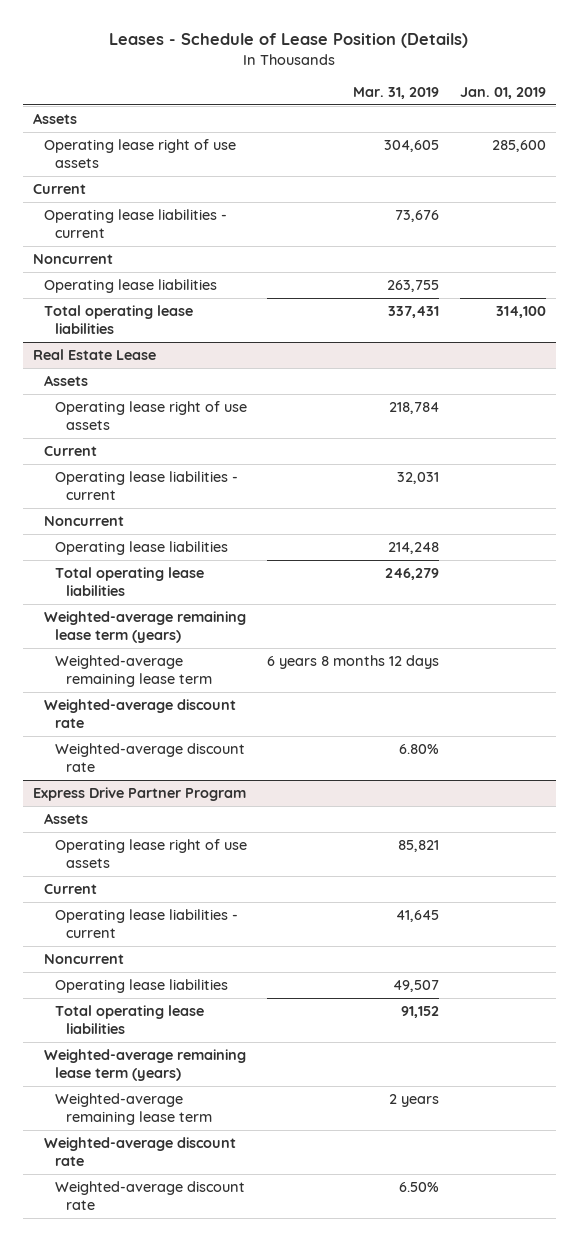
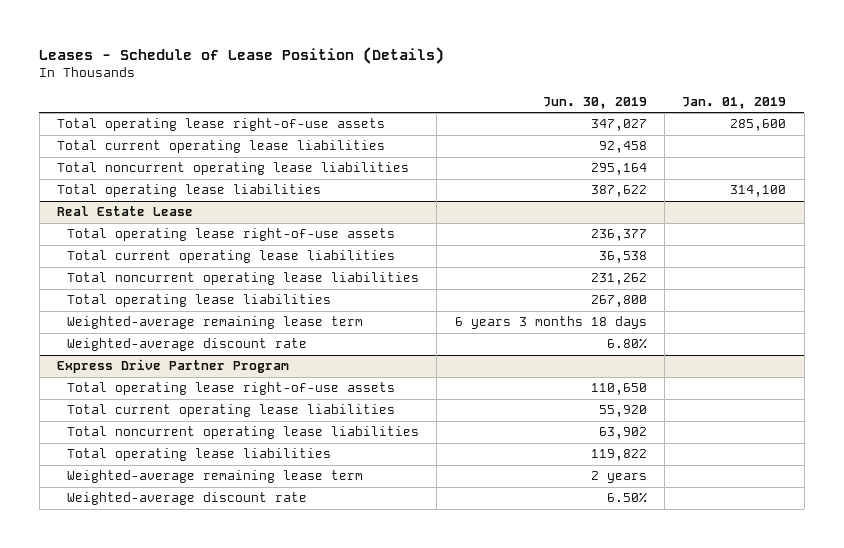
[353,87,440,100] Mar. 31, 2019 -> none
none -> [542,97,647,110] Jun. 30, 2019
[32,112,77,124] Assets -> none
[32,183,86,194] Current -> none
[32,253,113,264] Noncurrent -> none
[43,138,236,168] Operating lease right of use assets -> [57,118,386,132] Total operating lease right-of-use assets
[43,208,227,238] Operating lease liabilities - current -> [57,140,386,154] Total current operating lease liabilities
[43,278,217,293] Operating lease liabilities -> [57,162,410,176] Total noncurrent operating lease liabilities
[43,374,88,386] Assets -> none
[43,445,97,456] Current -> none
[43,515,124,526] Noncurrent -> none
[54,400,247,430] Operating lease right of use assets -> [66,228,395,242] Total operating lease right-of-use assets
[54,470,238,500] Operating lease liabilities - current -> [66,250,395,264] Total current operating lease liabilities
[54,540,228,555] Operating lease liabilities -> [66,272,419,286] Total noncurrent operating lease liabilities
[43,610,246,643] Weighted-average remaining lease term (years) -> none
[54,742,245,772] Weighted-average discount rate -> none
[43,812,88,824] Assets -> none
[43,883,97,894] Current -> none
[43,953,124,964] Noncurrent -> none
[54,838,247,868] Operating lease right of use assets -> [66,382,395,396] Total operating lease right-of-use assets
[54,908,238,938] Operating lease liabilities - current -> [66,404,395,418] Total current operating lease liabilities
[54,978,228,993] Operating lease liabilities -> [66,426,419,440] Total noncurrent operating lease liabilities
[43,1048,246,1081] Weighted-average remaining lease term (years) -> none
[54,1180,245,1210] Weighted-average discount rate -> none

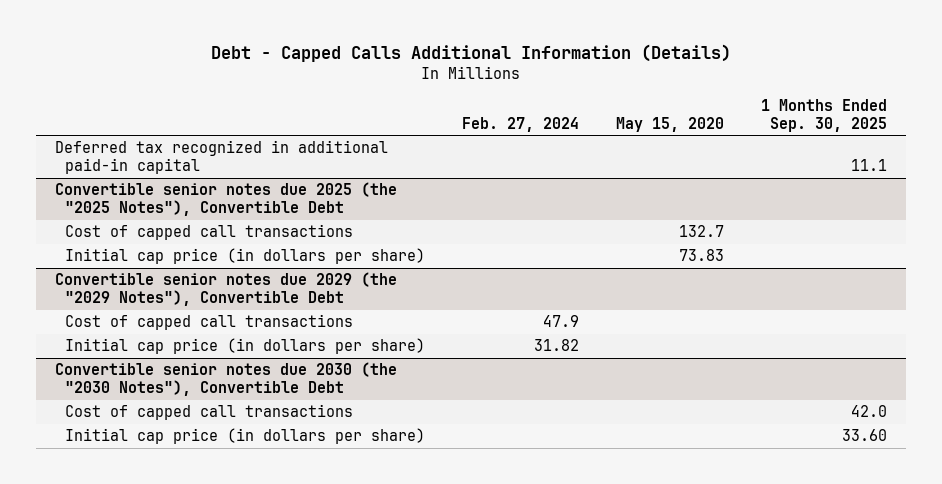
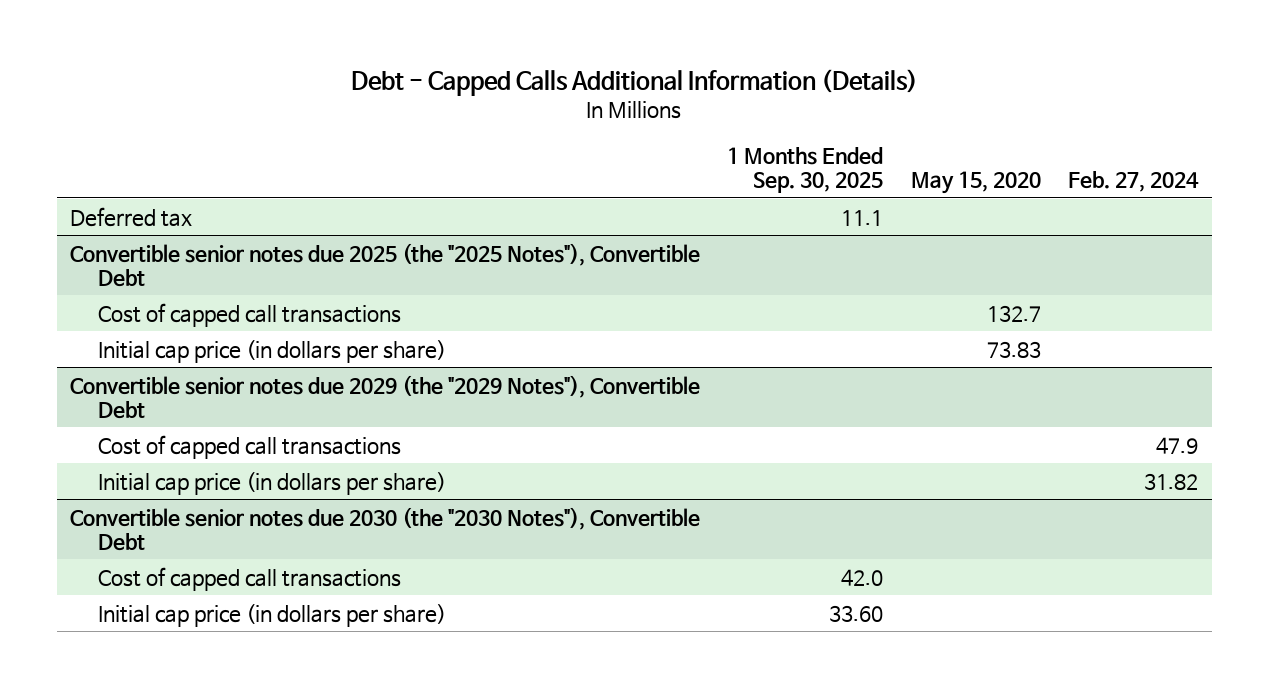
[54,140,388,174] Deferred tax recognized in additional paid-in capital -> [70,206,193,227] Deferred tax

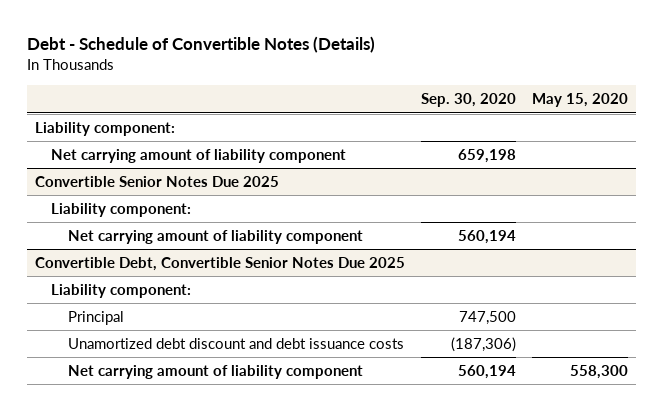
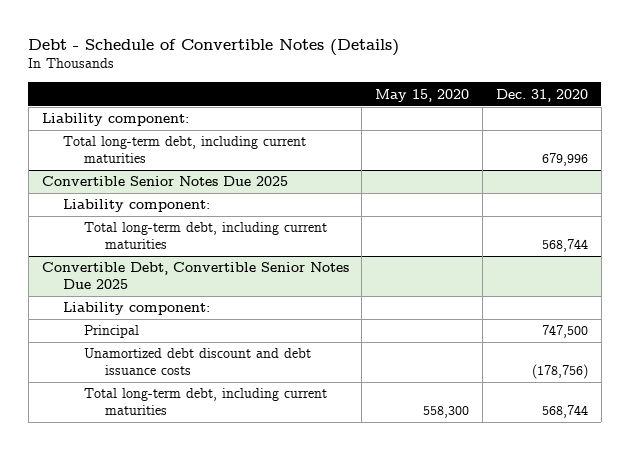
[420,93,516,108] Sep. 30, 2020 -> none
none -> [495,88,588,102] Dec. 31, 2020
[51,149,347,164] Net carrying amount of liability component -> [62,136,306,163] Total long-term debt, including current maturities
[67,230,363,245] Net carrying amount of liability component -> [83,222,327,249] Total long-term debt, including current maturities
[67,365,363,380] Net carrying amount of liability component -> [83,388,327,415] Total long-term debt, including current maturities

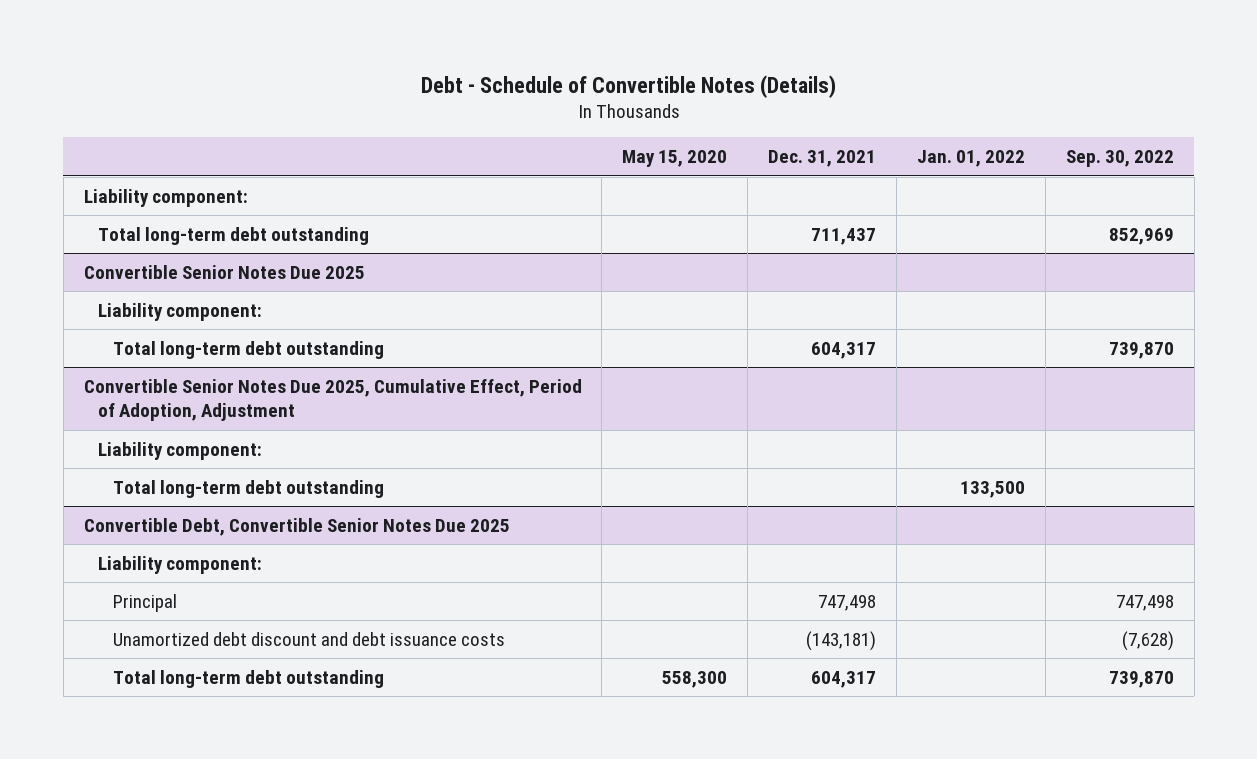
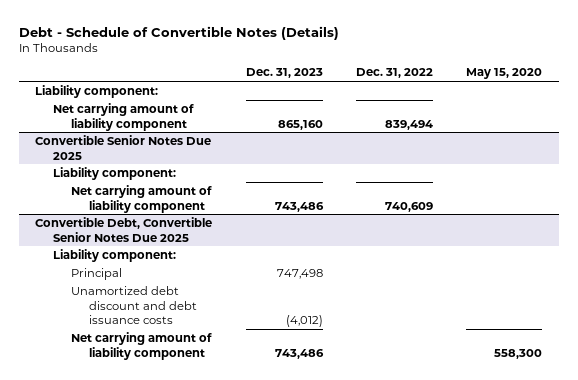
[768,150,877,168] Dec. 31, 2021 -> none
[916,150,1025,168] Jan. 01, 2022 -> none
[1065,150,1174,168] Sep. 30, 2022 -> none
none -> [245,68,323,79] Dec. 31, 2023
none -> [355,68,433,79] Dec. 31, 2022
[98,226,370,245] Total long-term debt outstanding -> [53,102,195,131] Net carrying amount of liability component
[83,378,582,422] Convertible Senior Notes Due 2025, Cumulative Effect, Period of Adoption, Adjustment -> none
[98,441,263,460] Liability component: -> none
[113,479,385,498] Total long-term debt outstanding -> none
[113,340,385,359] Total long-term debt outstanding -> [70,184,212,213] Net carrying amount of liability component
[113,669,385,688] Total long-term debt outstanding -> [70,331,212,360] Net carrying amount of liability component

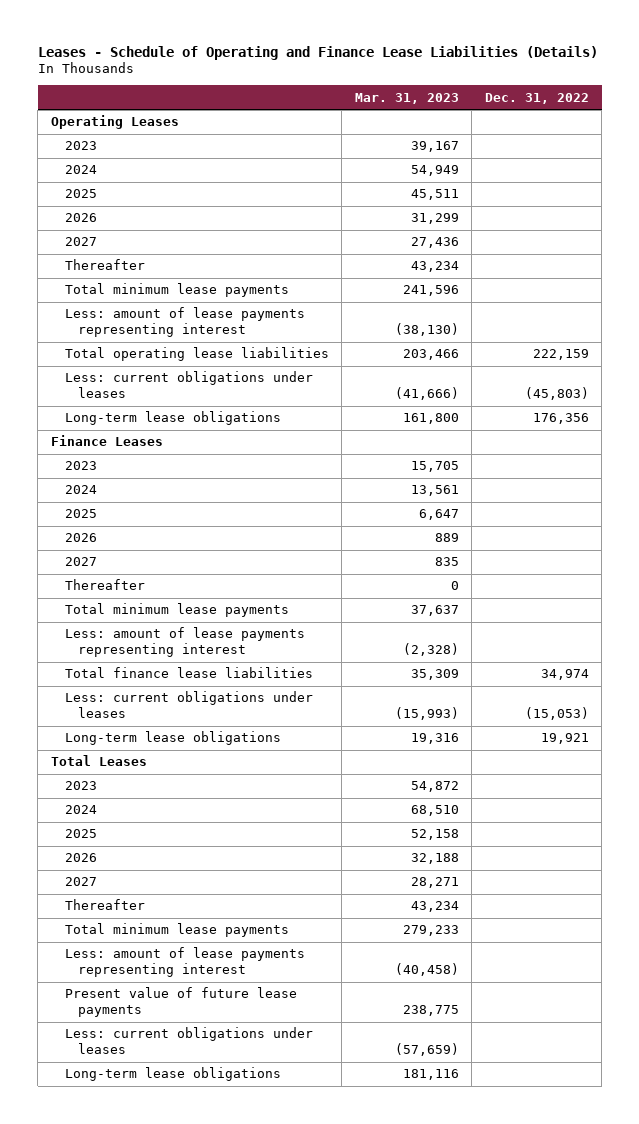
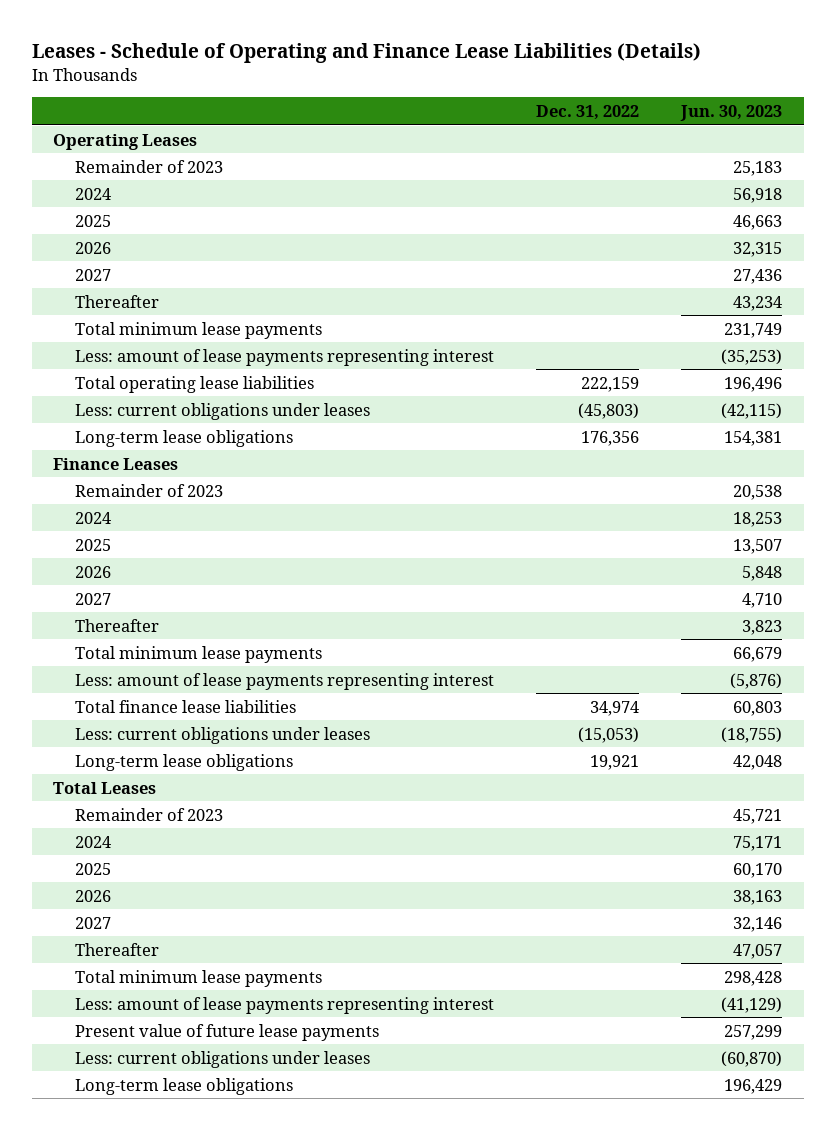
[354,92,459,104] Mar. 31, 2023 -> none
none -> [680,105,783,122] Jun. 30, 2023
[64,141,97,151] 2023 -> [74,159,223,173] Remainder of 2023
[64,461,97,471] 2023 -> [74,483,223,497] Remainder of 2023
[64,781,97,791] 2023 -> [74,807,223,821] Remainder of 2023

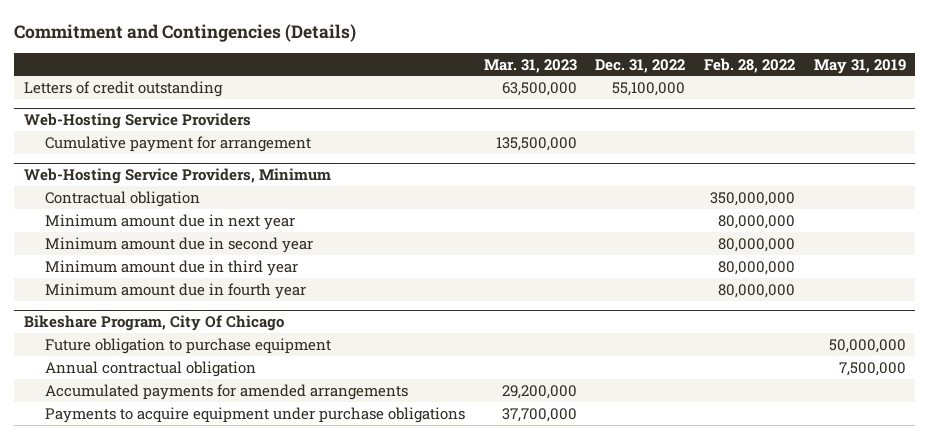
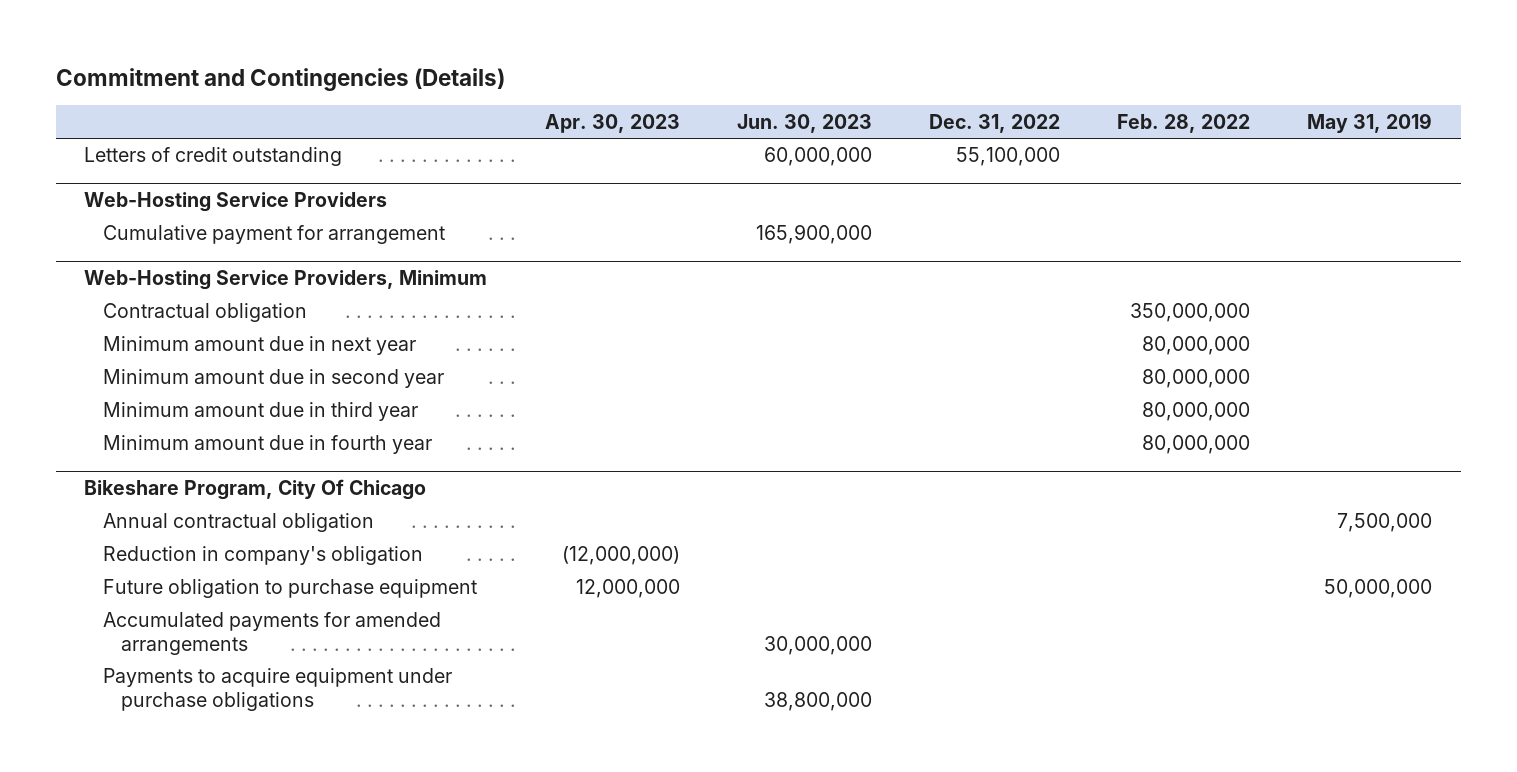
[483,58,577,73] Mar. 31, 2023 -> none
none -> [544,113,680,133] Apr. 30, 2023
none -> [736,113,872,133] Jun. 30, 2023
none -> [102,546,423,566] Reduction in company's obligation
[45,337,332,354] Future obligation to purchase equipment -> [102,579,477,599] Future obligation to purchase equipment

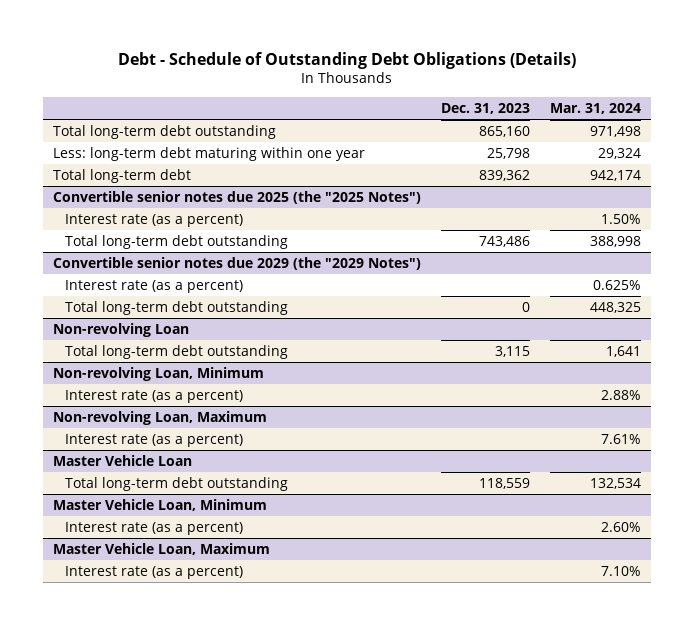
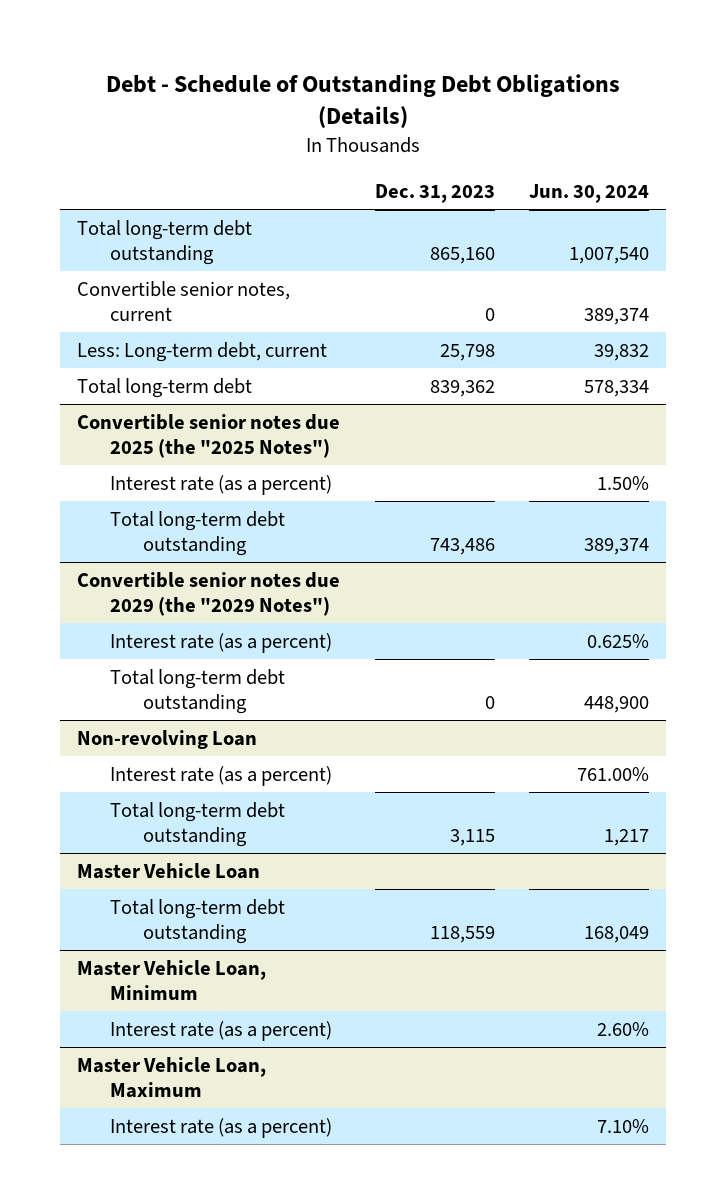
[549,103,641,115] Mar. 31, 2024 -> none
none -> [528,183,649,203] Jun. 30, 2024
none -> [77,280,291,321] Convertible senior notes, current
[53,147,366,162] Less: long-term debt maturing within one year -> [77,341,328,362] Less: Long-term debt, current
none -> [110,765,333,786] Interest rate (as a percent)
[53,367,265,382] Non-revolving Loan, Minimum -> none
[65,390,244,404] Interest rate (as a percent) -> none
[53,411,268,426] Non-revolving Loan, Maximum -> none
[65,434,244,448] Interest rate (as a percent) -> none

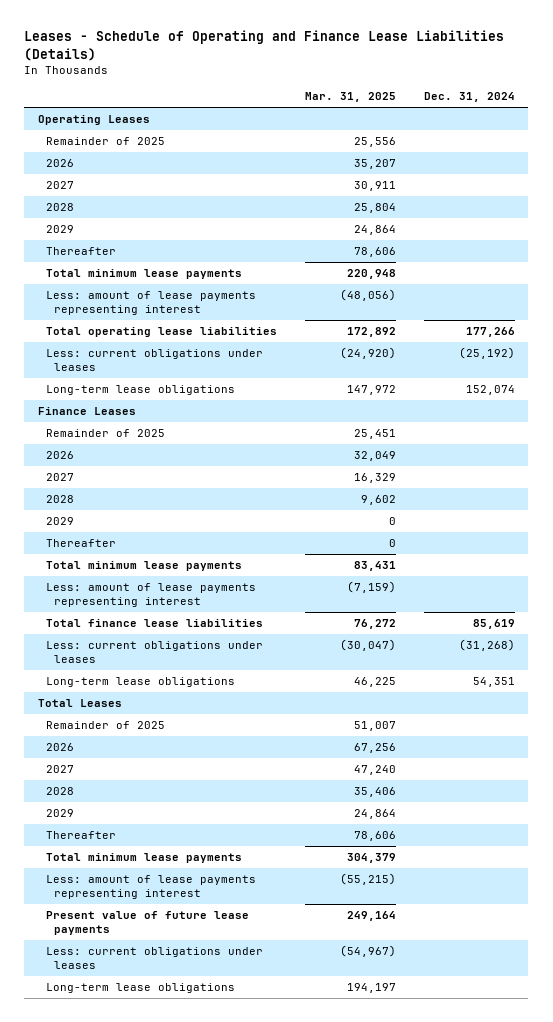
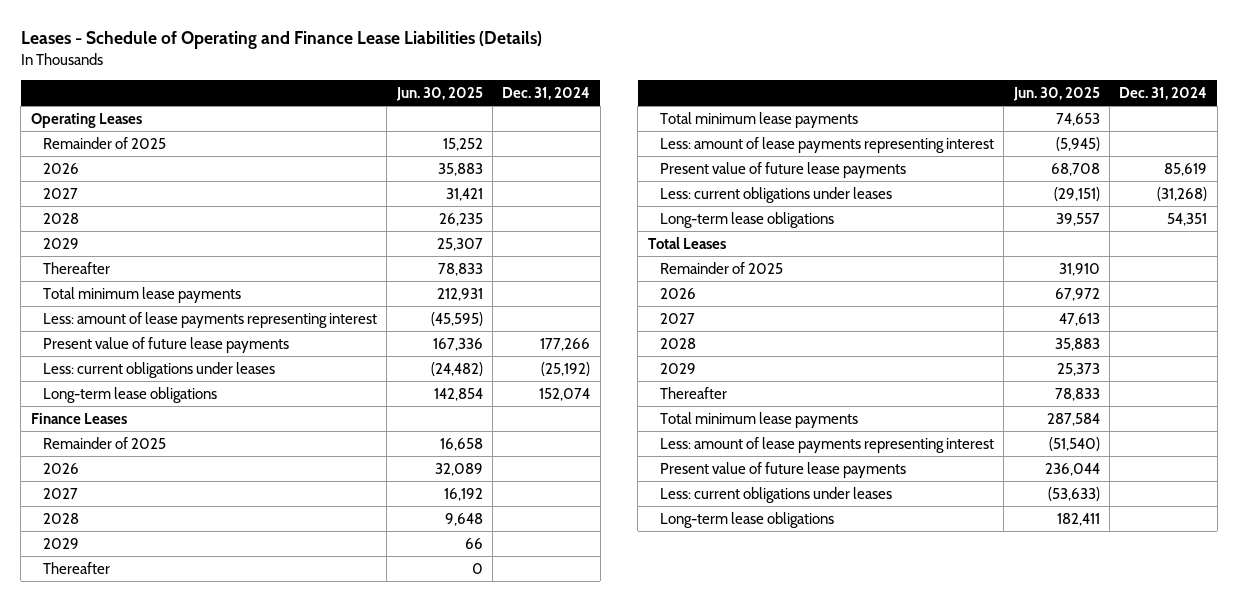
[304,92,396,103] Mar. 31, 2025 -> none
none -> [395,86,483,101] Jun. 30, 2025
[46,327,278,338] Total operating lease liabilities -> [43,336,290,353] Present value of future lease payments
[46,619,264,628] Total finance lease liabilities -> [660,161,907,178] Present value of future lease payments

